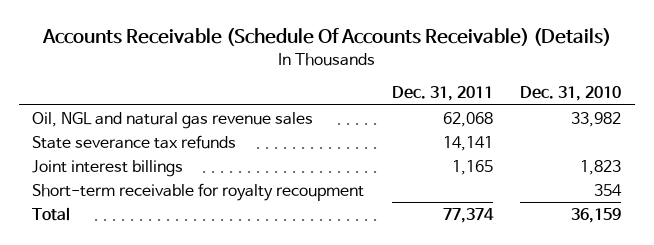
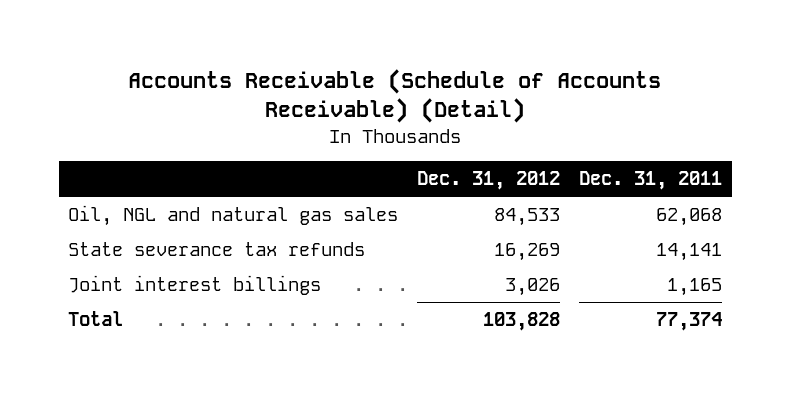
[41,28,611,47] Accounts Receivable (Schedule Of Accounts Receivable) (Details) -> [128,69,662,124] Accounts Receivable (Schedule of Accounts Receivable) (Detail)
[520,86,622,102] Dec. 31, 2010 -> none
none -> [417,171,561,191] Dec. 31, 2012
[32,111,314,129] Oil, NGL and natural gas revenue sales -> [68,204,399,226] Oil, NGL and natural gas sales
[32,182,365,201] Short-term receivable for royalty recoupment -> none

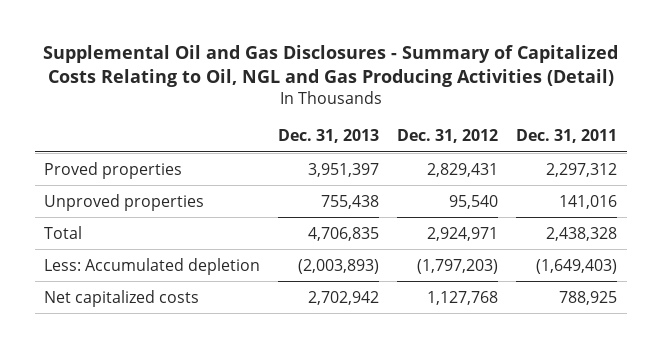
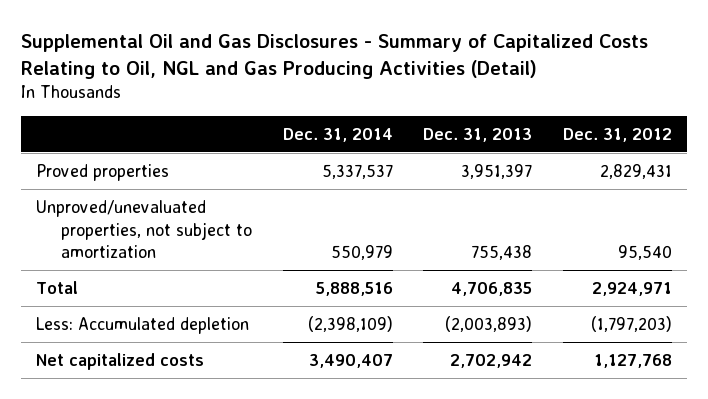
[516,128,618,143] Dec. 31, 2011 -> none
none -> [282,127,393,142] Dec. 31, 2014
[43,193,204,211] Unproved properties -> [35,200,252,259] Unproved/unevaluated properties, not subject to amortization

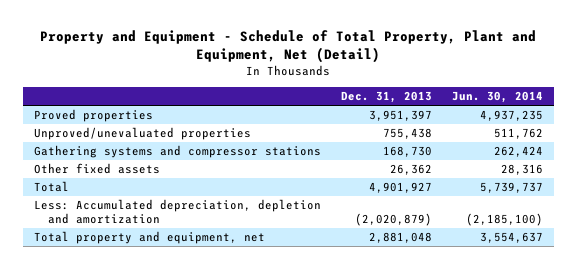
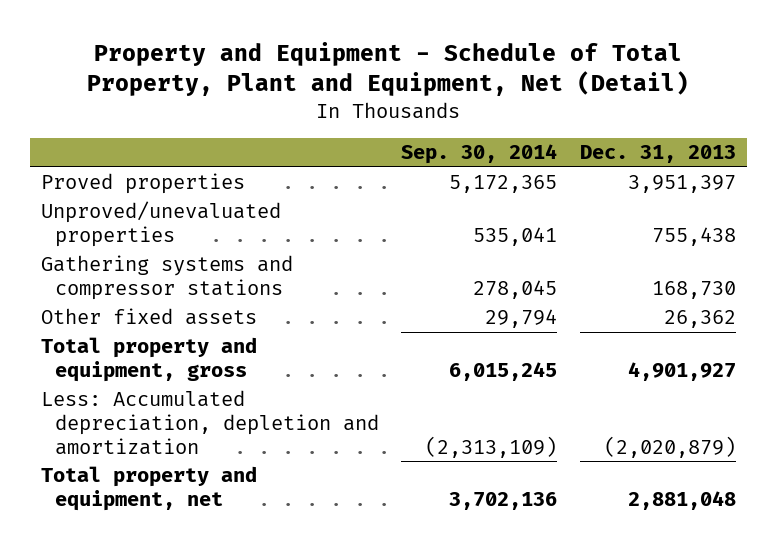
[452,91,544,104] Jun. 30, 2014 -> none
none -> [401,144,558,165] Sep. 30, 2014
[33,181,69,193] Total -> [41,337,258,383] Total property and equipment, gross

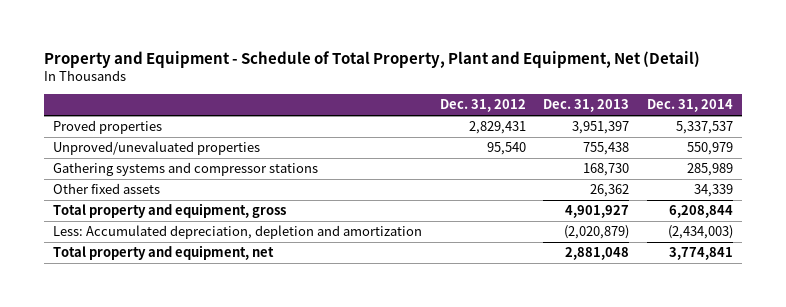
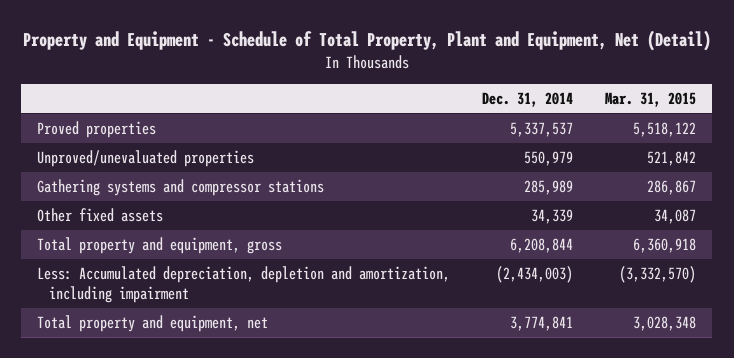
[439,99,526,113] Dec. 31, 2012 -> none
[543,99,630,113] Dec. 31, 2013 -> none
none -> [605,92,697,108] Mar. 31, 2015
[52,225,422,240] Less: Accumulated depreciation, depletion and amortization -> [37,266,451,303] Less: Accumulated depreciation, depletion and amortization, including impairment

